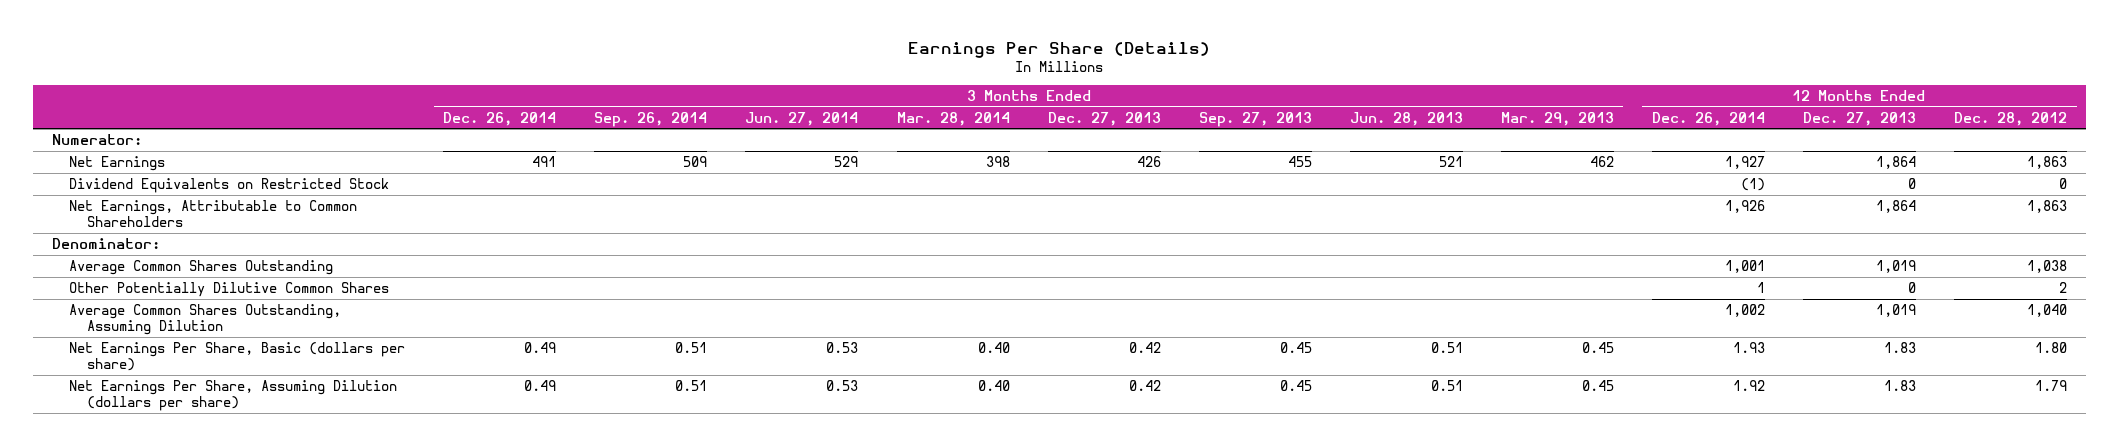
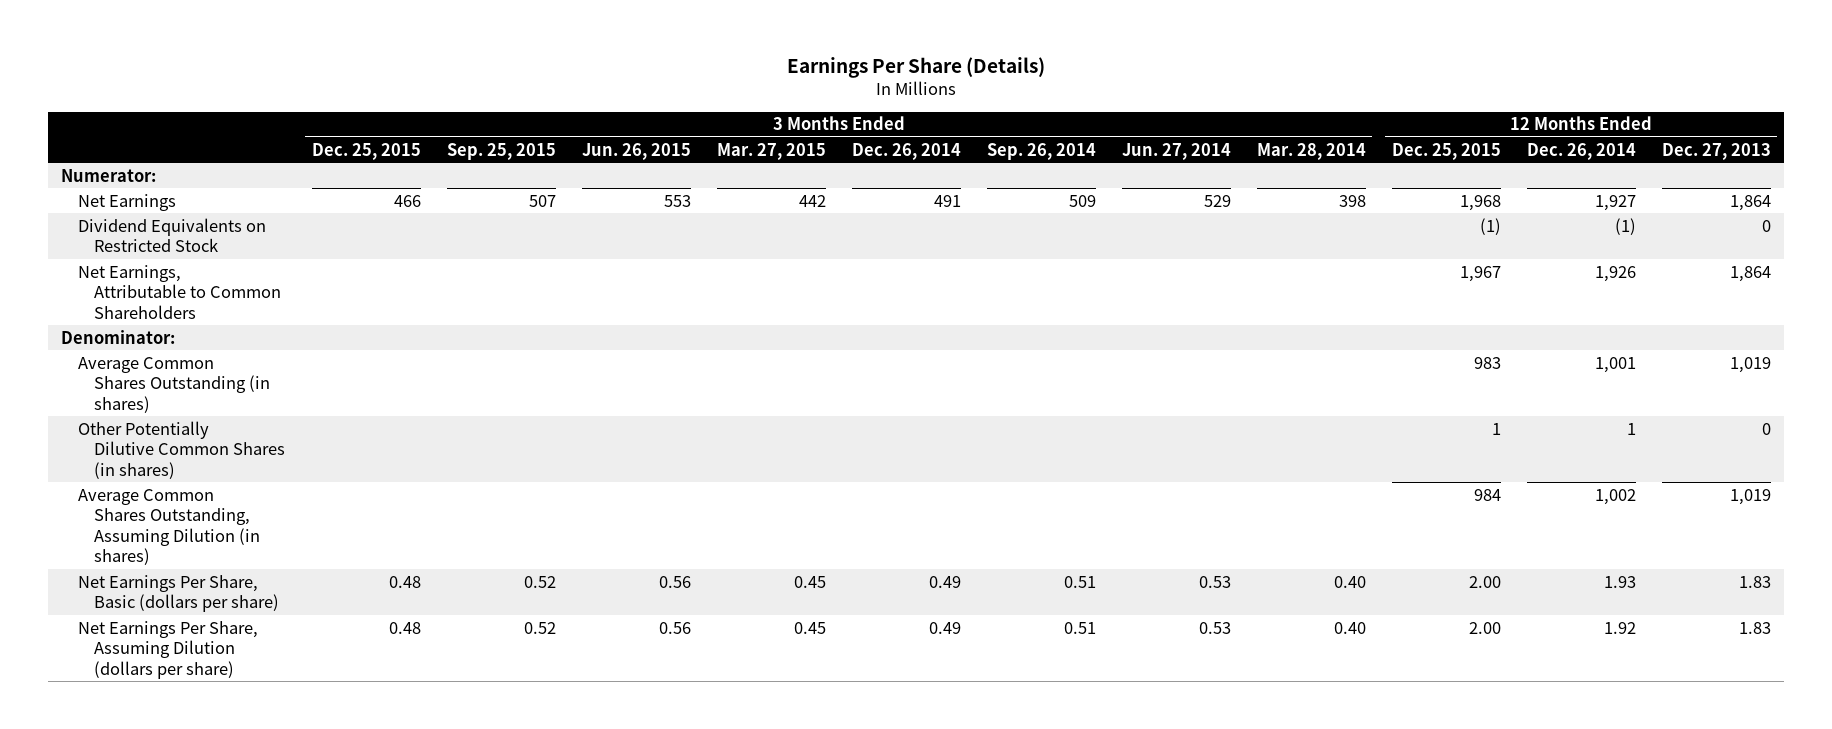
[1047,111,1161,126] Dec. 27, 2013 -> none
[1198,111,1312,127] Sep. 27, 2013 -> none
[1349,111,1463,126] Jun. 28, 2013 -> none
[1500,111,1614,126] Mar. 29, 2013 -> none
[1954,111,2068,126] Dec. 28, 2012 -> none
none -> [311,142,421,160] Dec. 25, 2015
none -> [446,142,556,160] Sep. 25, 2015
none -> [581,142,691,160] Jun. 26, 2015
none -> [716,142,826,160] Mar. 27, 2015
none -> [1391,142,1501,160] Dec. 25, 2015
[69,259,334,275] Average Common Shares Outstanding -> [77,356,271,413] Average Common Shares Outstanding (in shares)
[69,281,390,297] Other Potentially Dilutive Common Shares -> [77,420,286,479] Other Potentially Dilutive Common Shares (in shares)
[69,303,342,335] Average Common Shares Outstanding, Assuming Dilution -> [77,488,261,566] Average Common Shares Outstanding, Assuming Dilution (in shares)

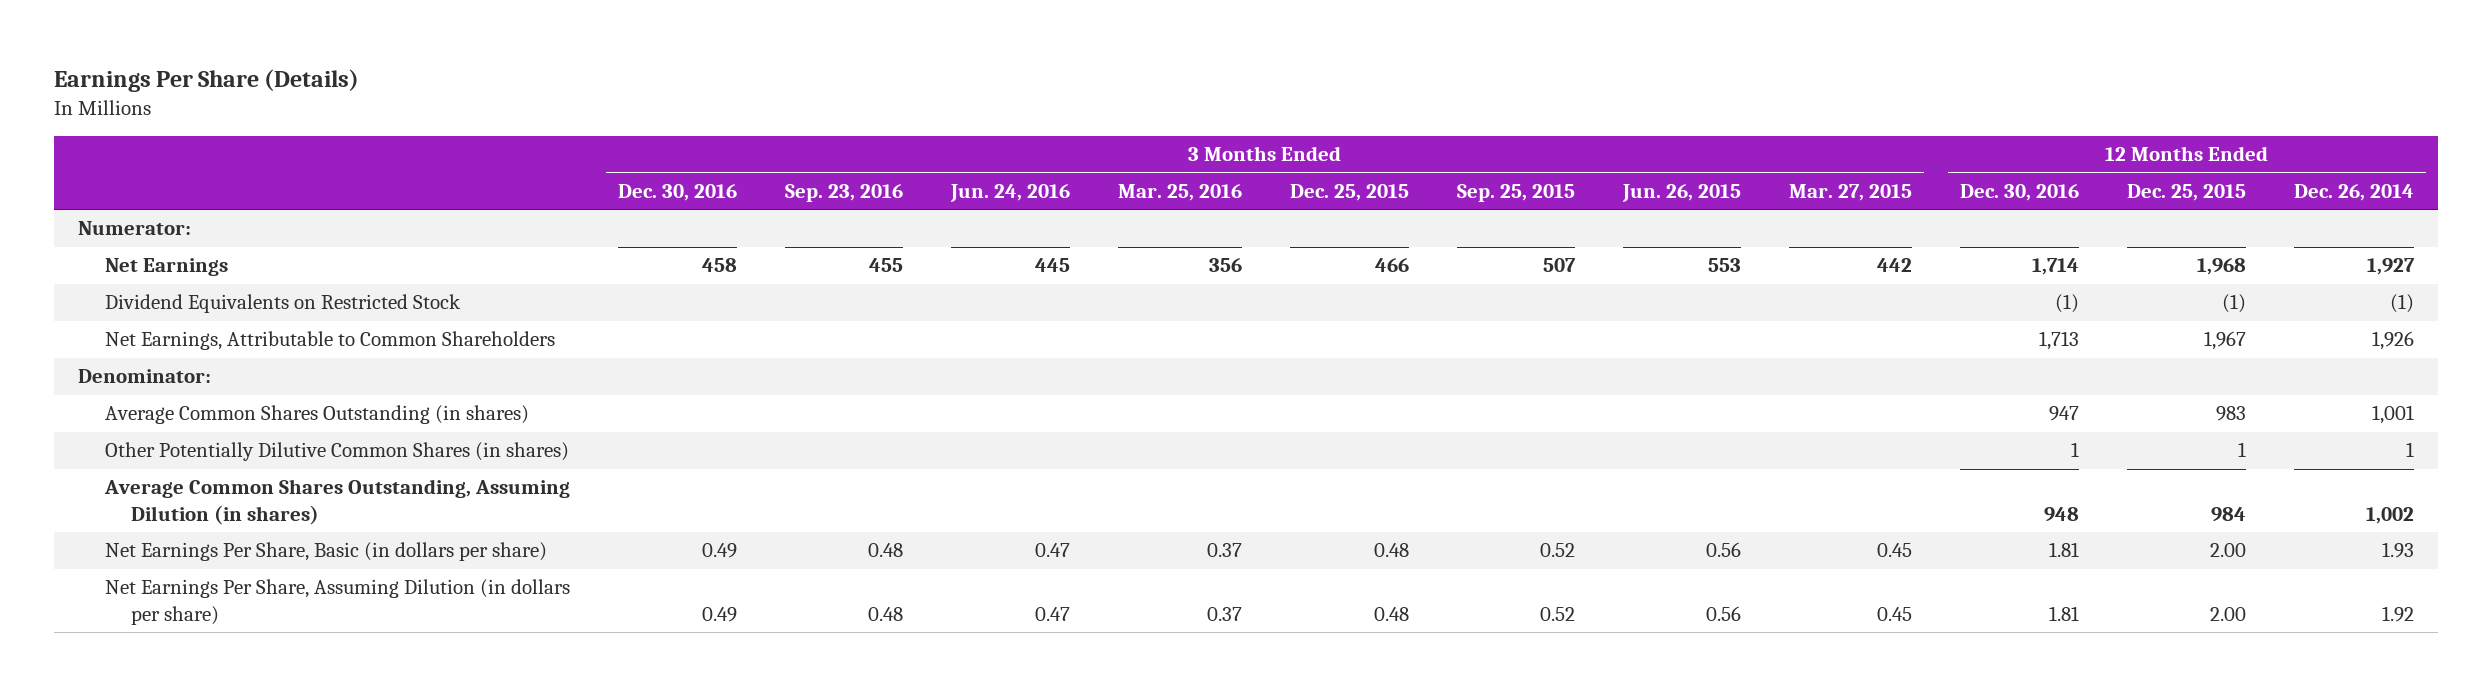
[851,142,961,160] Dec. 26, 2014 -> none
[986,142,1096,160] Sep. 26, 2014 -> none
[1121,142,1231,160] Jun. 27, 2014 -> none
[1256,142,1366,160] Mar. 28, 2014 -> none
[1661,142,1771,160] Dec. 27, 2013 -> none
none -> [617,184,737,202] Dec. 30, 2016
none -> [784,184,903,203] Sep. 23, 2016
none -> [949,184,1070,203] Jun. 24, 2016
none -> [1117,184,1242,202] Mar. 25, 2016
none -> [1959,184,2079,202] Dec. 30, 2016
[77,574,280,613] Net Earnings Per Share, Basic (dollars per share) -> [104,542,547,562] Net Earnings Per Share, Basic (in dollars per share)
[77,620,258,679] Net Earnings Per Share, Assuming Dilution (dollars per share) -> [104,579,570,626] Net Earnings Per Share, Assuming Dilution (in dollars per share)

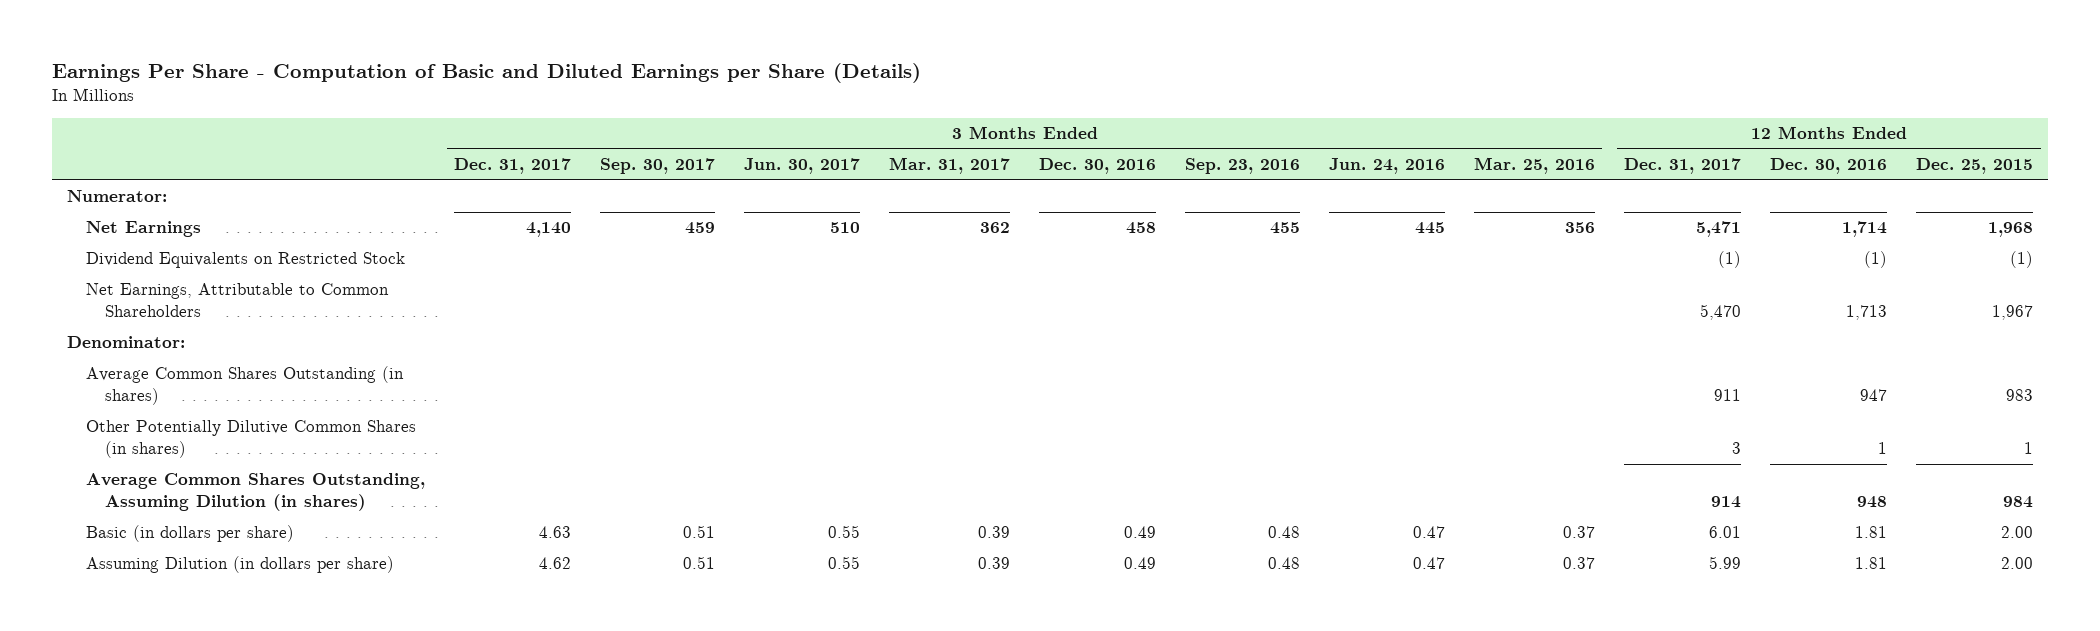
[54,68,360,92] Earnings Per Share (Details) -> [52,63,922,84] Earnings Per Share - Computation of Basic and Diluted Earnings per Share (Details)
[1289,184,1409,202] Dec. 25, 2015 -> none
[1456,184,1575,203] Sep. 25, 2015 -> none
[1621,184,1741,203] Jun. 26, 2015 -> none
[1788,184,1912,202] Mar. 27, 2015 -> none
[2293,184,2414,202] Dec. 26, 2014 -> none
none -> [453,158,571,175] Dec. 31, 2017
none -> [600,158,716,175] Sep. 30, 2017
none -> [744,158,861,175] Jun. 30, 2017
none -> [889,157,1011,175] Mar. 31, 2017
none -> [1624,158,1742,175] Dec. 31, 2017
[104,542,547,562] Net Earnings Per Share, Basic (in dollars per share) -> [85,525,294,543] Basic (in dollars per share)
[104,579,570,626] Net Earnings Per Share, Assuming Dilution (in dollars per share) -> [85,556,394,574] Assuming Dilution (in dollars per share)

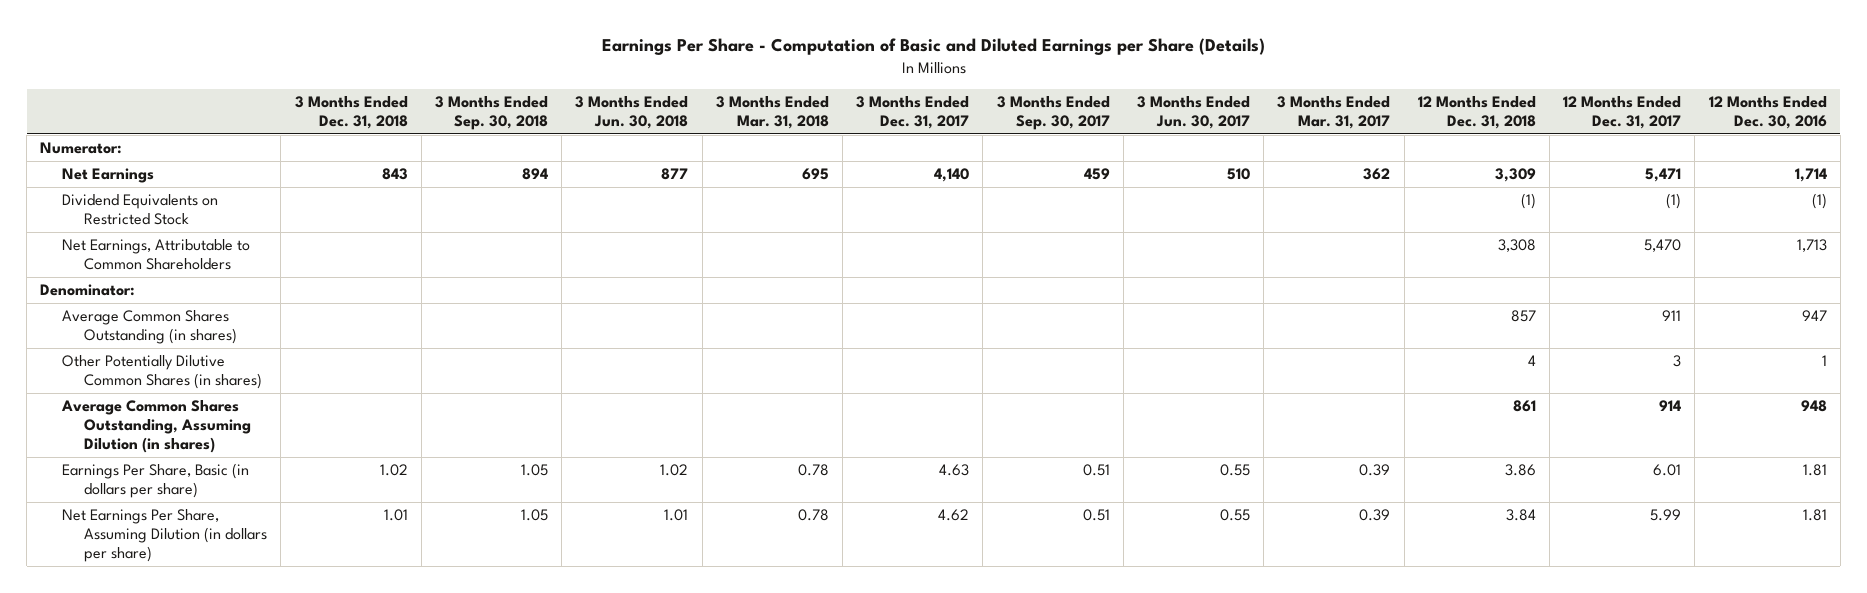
[1039,158,1157,175] Dec. 30, 2016 -> none
[1185,158,1301,175] Sep. 23, 2016 -> none
[1329,158,1446,175] Jun. 24, 2016 -> none
[1474,157,1596,175] Mar. 25, 2016 -> none
[1916,158,2034,175] Dec. 25, 2015 -> none
none -> [294,95,408,129] 3 Months Ended Dec. 31, 2018
none -> [434,95,548,130] 3 Months Ended Sep. 30, 2018
none -> [575,95,689,129] 3 Months Ended Jun. 30, 2018
none -> [715,95,829,129] 3 Months Ended Mar. 31, 2018
none -> [1417,95,1536,129] 12 Months Ended Dec. 31, 2018
[85,525,294,543] Basic (in dollars per share) -> [62,463,250,499] Earnings Per Share, Basic (in dollars per share)
[85,556,394,574] Assuming Dilution (in dollars per share) -> [62,509,268,563] Net Earnings Per Share, Assuming Dilution (in dollars per share)

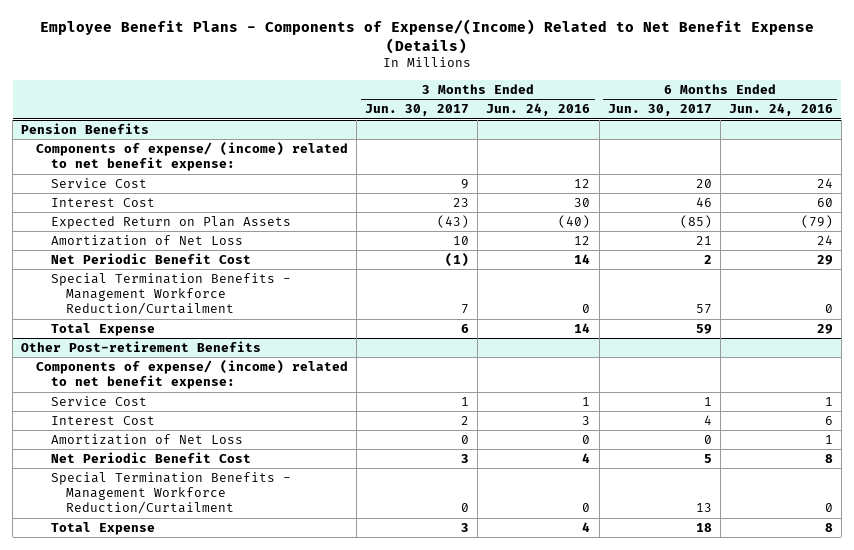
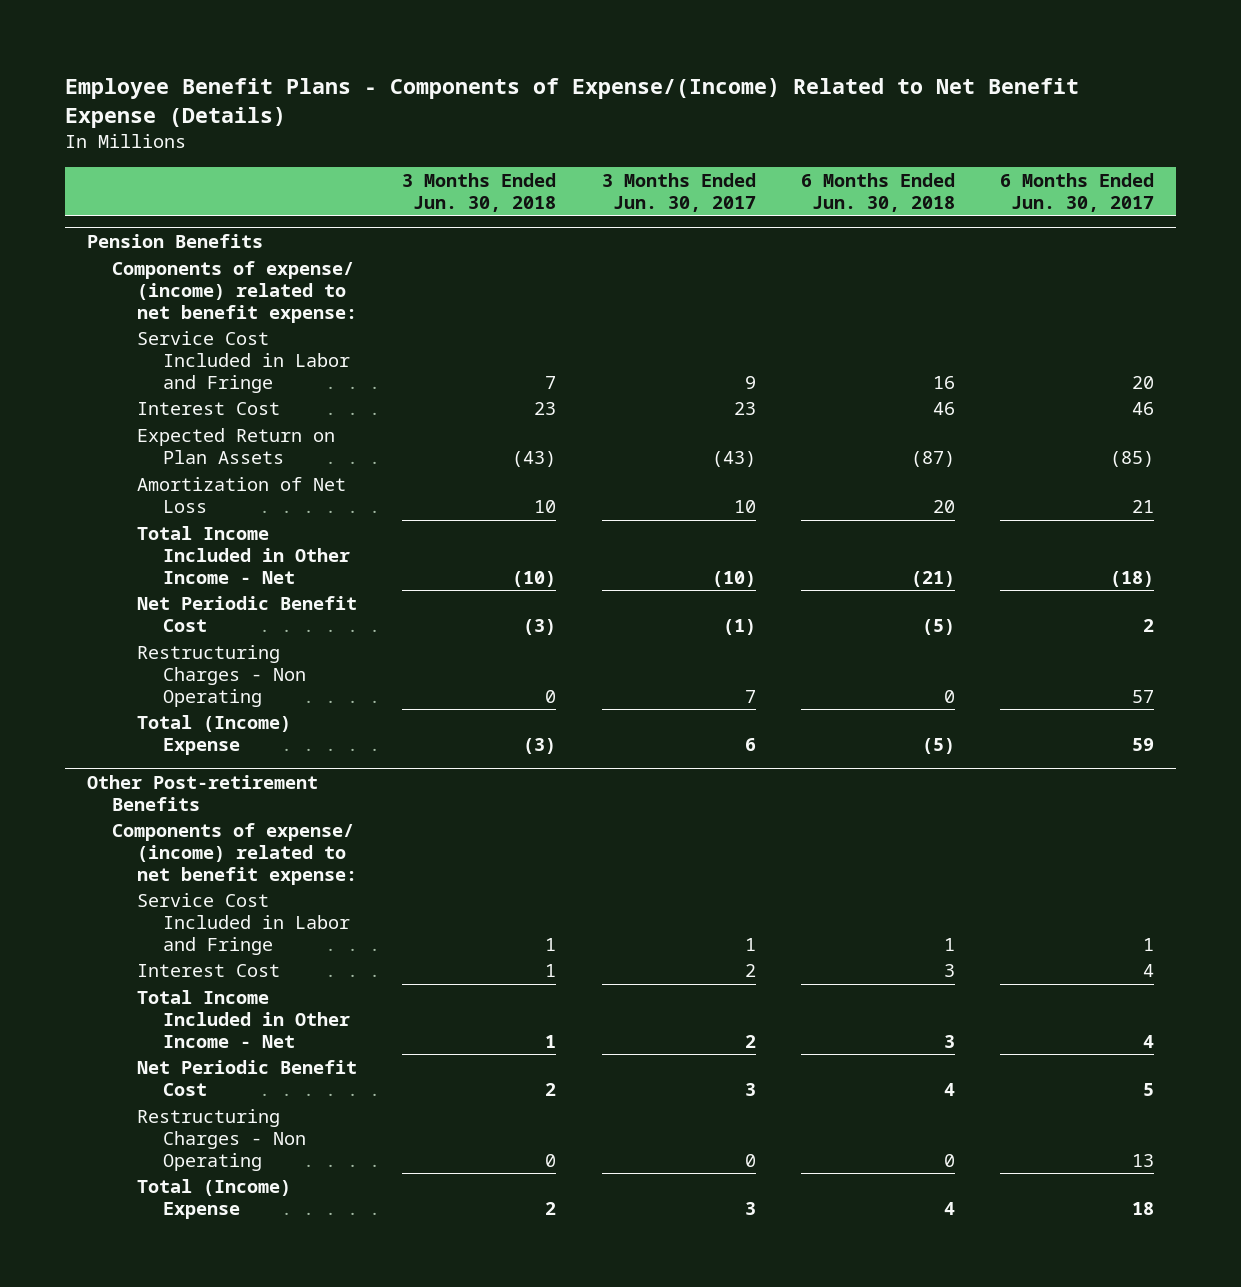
[486,103,591,117] Jun. 24, 2016 -> none
[728,103,833,117] Jun. 24, 2016 -> none
none -> [402,173,557,212] 3 Months Ended Jun. 30, 2018
none -> [800,173,955,212] 6 Months Ended Jun. 30, 2018
[51,178,148,189] Service Cost -> [137,331,350,393] Service Cost Included in Labor and Fringe
none -> [137,526,350,584] Total Income Included in Other Income - Net
[51,273,292,316] Special Termination Benefits - Management Workforce Reduction/Curtailment -> [137,645,306,707] Restructuring Charges - Non Operating
[51,323,156,337] Total Expense -> [137,715,292,755] Total (Income) Expense
[51,396,148,407] Service Cost -> [137,893,350,955] Service Cost Included in Labor and Fringe
[51,434,244,446] Amortization of Net Loss -> none
none -> [137,990,350,1048] Total Income Included in Other Income - Net
[51,472,292,515] Special Termination Benefits - Management Workforce Reduction/Curtailment -> [137,1109,306,1171] Restructuring Charges - Non Operating
[51,522,156,536] Total Expense -> [137,1179,292,1219] Total (Income) Expense

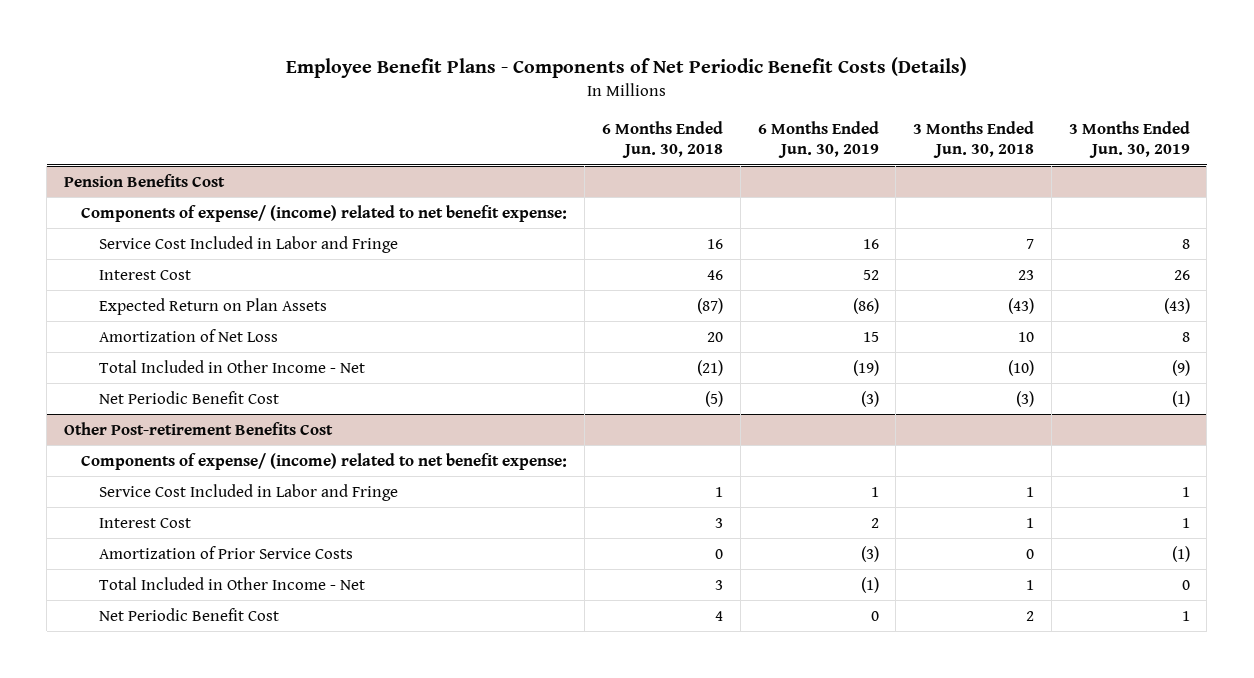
[64,77,1079,128] Employee Benefit Plans - Components of Expense/(Income) Related to Net Benefit Expense (Details) -> [285,57,967,79] Employee Benefit Plans - Components of Net Periodic Benefit Costs (Details)
[601,173,756,212] 3 Months Ended Jun. 30, 2017 -> none
[999,173,1154,212] 6 Months Ended Jun. 30, 2017 -> none
none -> [757,120,879,159] 6 Months Ended Jun. 30, 2019
none -> [1068,120,1190,159] 3 Months Ended Jun. 30, 2019
[87,234,264,249] Pension Benefits -> [64,173,226,187] Pension Benefits Cost
[137,526,350,584] Total Income Included in Other Income - Net -> [98,359,365,373] Total Included in Other Income - Net
[137,645,306,707] Restructuring Charges - Non Operating -> none
[137,715,292,755] Total (Income) Expense -> none
[87,775,319,811] Other Post-retirement Benefits -> [64,421,334,435] Other Post-retirement Benefits Cost
none -> [98,545,353,559] Amortization of Prior Service Costs
[137,990,350,1048] Total Income Included in Other Income - Net -> [98,576,365,590] Total Included in Other Income - Net
[137,1109,306,1171] Restructuring Charges - Non Operating -> none
[137,1179,292,1219] Total (Income) Expense -> none

